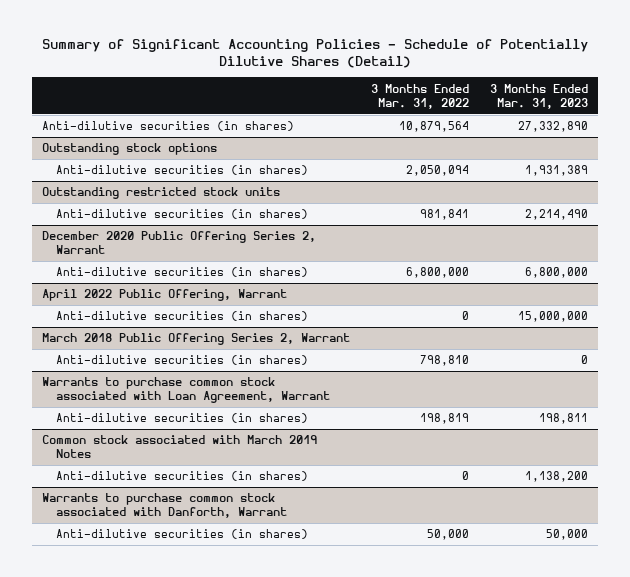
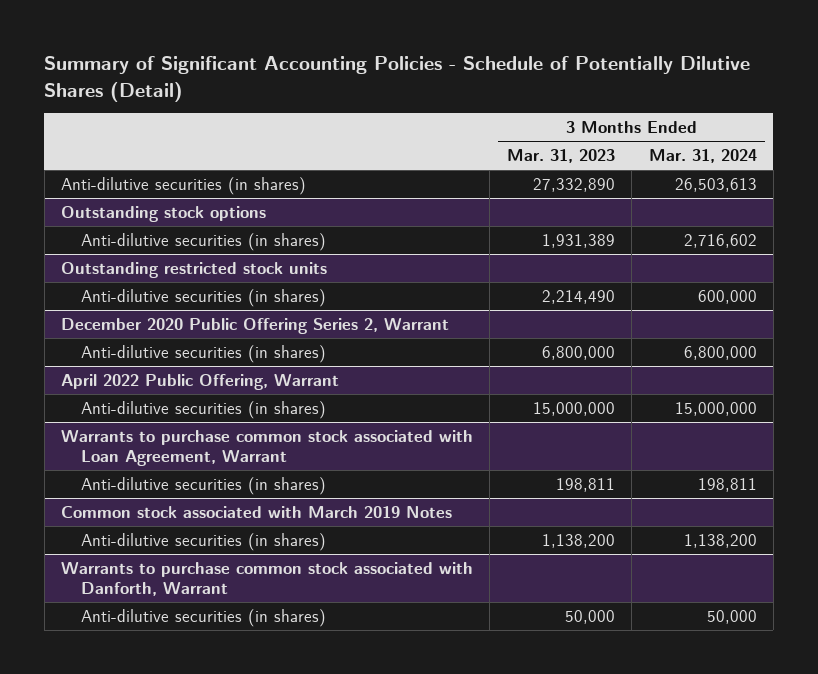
[370,83,469,109] 3 Months Ended Mar. 31, 2022 -> none
none -> [648,149,757,164] Mar. 31, 2024
[42,333,351,346] March 2018 Public Offering Series 2, Warrant -> none
[56,355,309,366] Anti-dilutive securities (in shares) -> none

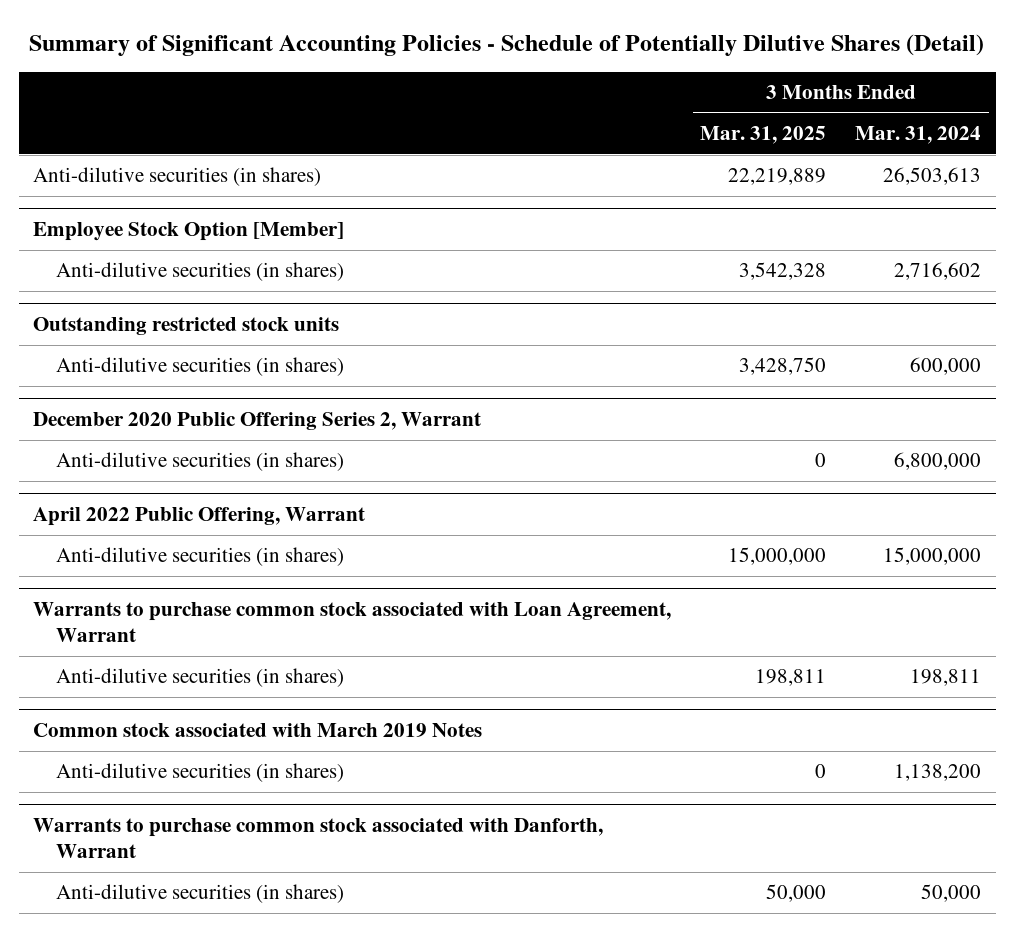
[506,149,615,164] Mar. 31, 2023 -> none
none -> [700,125,827,144] Mar. 31, 2025
[61,205,267,222] Outstanding stock options -> [33,222,345,242] Employee Stock Option [Member]

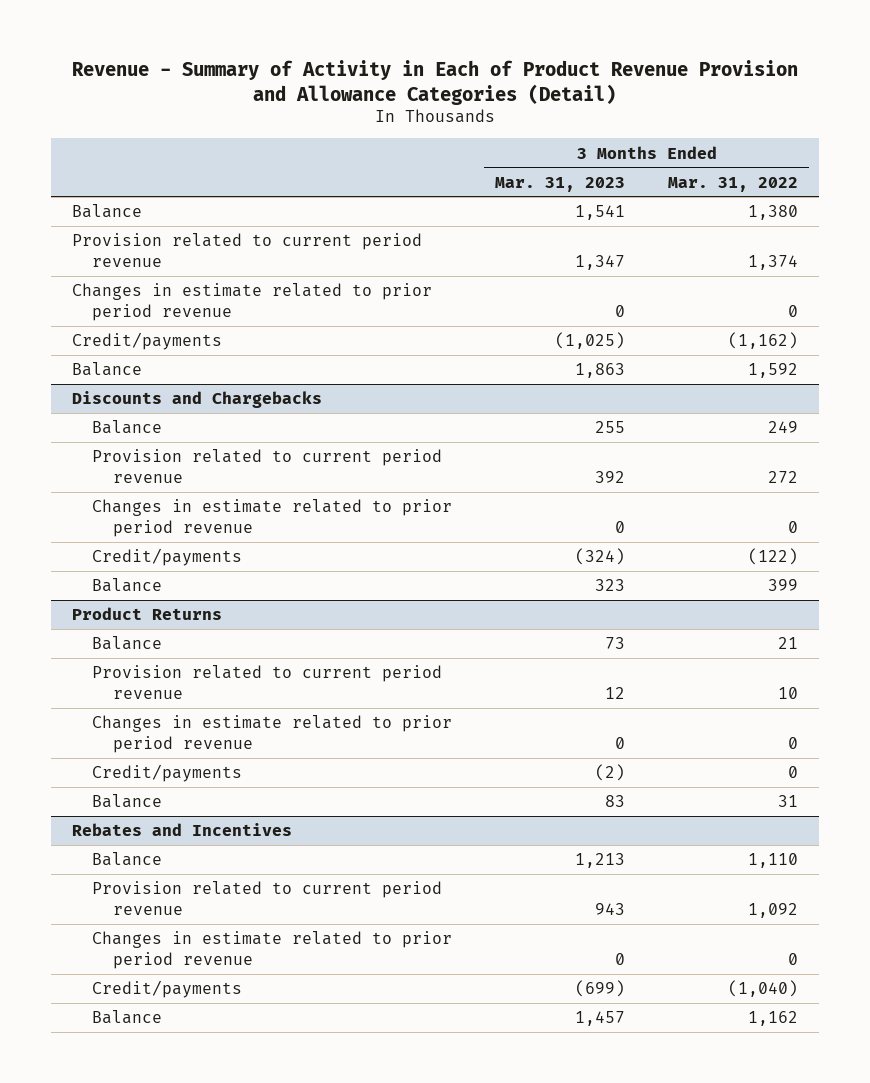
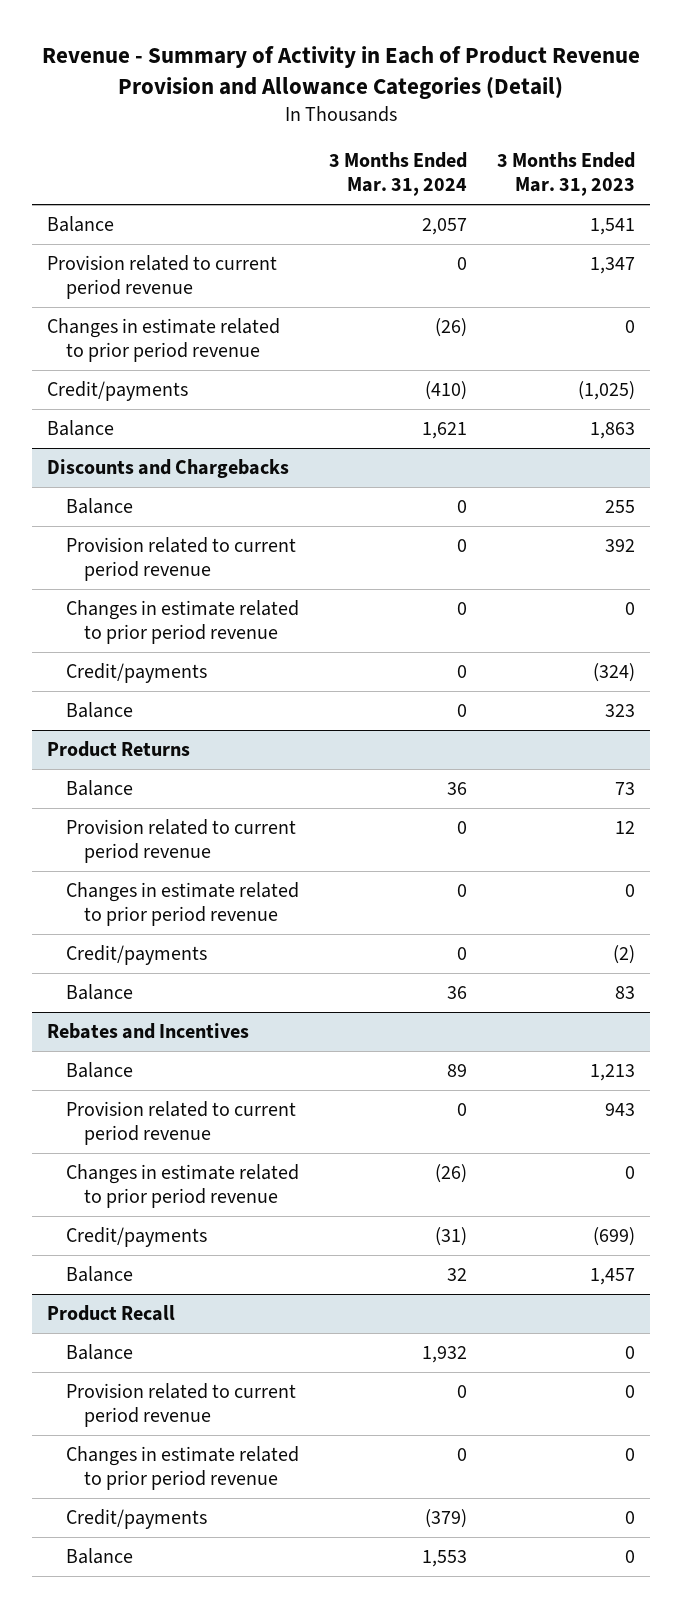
[667,176,798,192] Mar. 31, 2022 -> none
none -> [328,152,467,197] 3 Months Ended Mar. 31, 2024
none -> [47,1305,176,1322] Product Recall
none -> [65,1344,133,1361] Balance
none -> [65,1383,296,1428] Provision related to current period revenue
none -> [65,1446,299,1491] Changes in estimate related to prior period revenue
none -> [65,1509,207,1530] Credit/payments
none -> [65,1548,133,1565] Balance

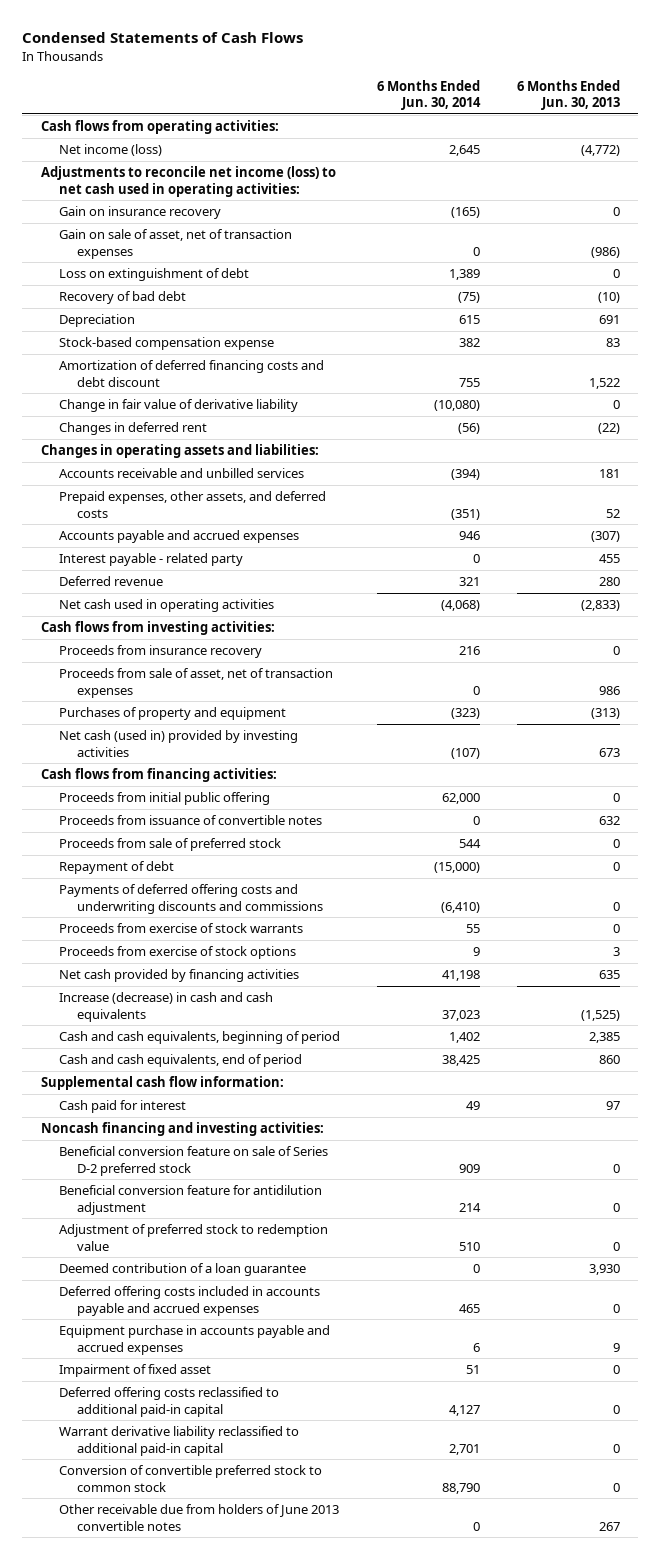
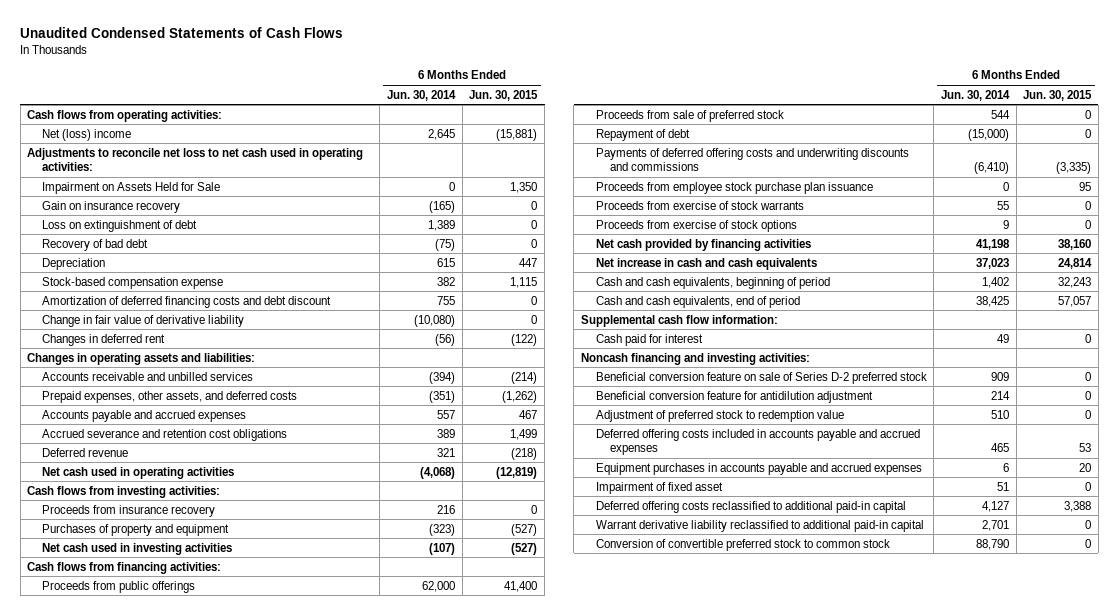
[22,31,304,43] Condensed Statements of Cash Flows -> [20,27,344,39] Unaudited Condensed Statements of Cash Flows
[516,79,620,110] 6 Months Ended Jun. 30, 2013 -> none
none -> [469,89,539,101] Jun. 30, 2015
[58,144,162,157] Net income (loss) -> [41,128,131,141] Net (loss) income
[40,166,336,197] Adjustments to reconcile net income (loss) to net cash used in operating activities: -> [27,147,364,172] Adjustments to reconcile net loss to net cash used in operating activities:
none -> [41,181,220,194] Impairment on Assets Held for Sale
[58,229,292,259] Gain on sale of asset, net of transaction expenses -> none
[58,553,243,567] Interest payable - related party -> none
[458,531,480,541] 946 -> [437,409,456,419] 557
none -> [41,428,287,441] Accrued severance and retention cost obligations
[58,668,333,698] Proceeds from sale of asset, net of transaction expenses -> none
[58,730,298,757] Net cash (used in) provided by investing activities -> [41,542,232,555] Net cash used in investing activities
[58,815,322,826] Proceeds from issuance of convertible notes -> none
[58,792,270,806] Proceeds from initial public offering -> [41,580,195,593] Proceeds from public offerings
none -> [595,181,873,194] Proceeds from employee stock purchase plan issuance
[58,992,273,1022] Increase (decrease) in cash and cash equivalents -> [595,257,817,270] Net increase in cash and cash equivalents
[58,1263,306,1277] Deemed contribution of a loan guarantee -> none
[58,1325,330,1355] Equipment purchase in accounts payable and accrued expenses -> [595,462,922,475] Equipment purchases in accounts payable and accrued expenses
[58,1504,339,1531] Other receivable due from holders of June 2013 convertible notes -> none

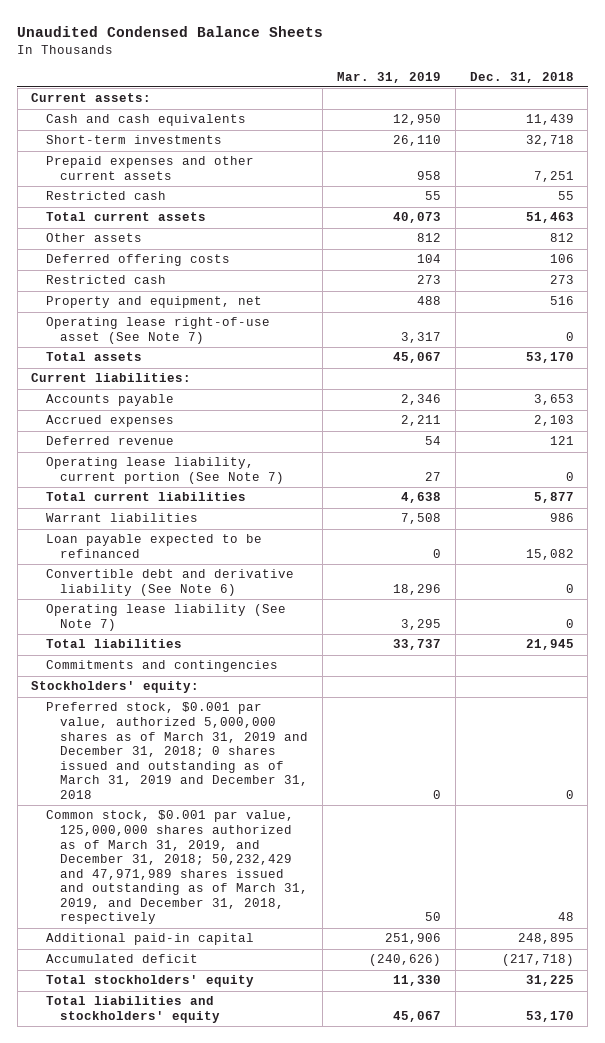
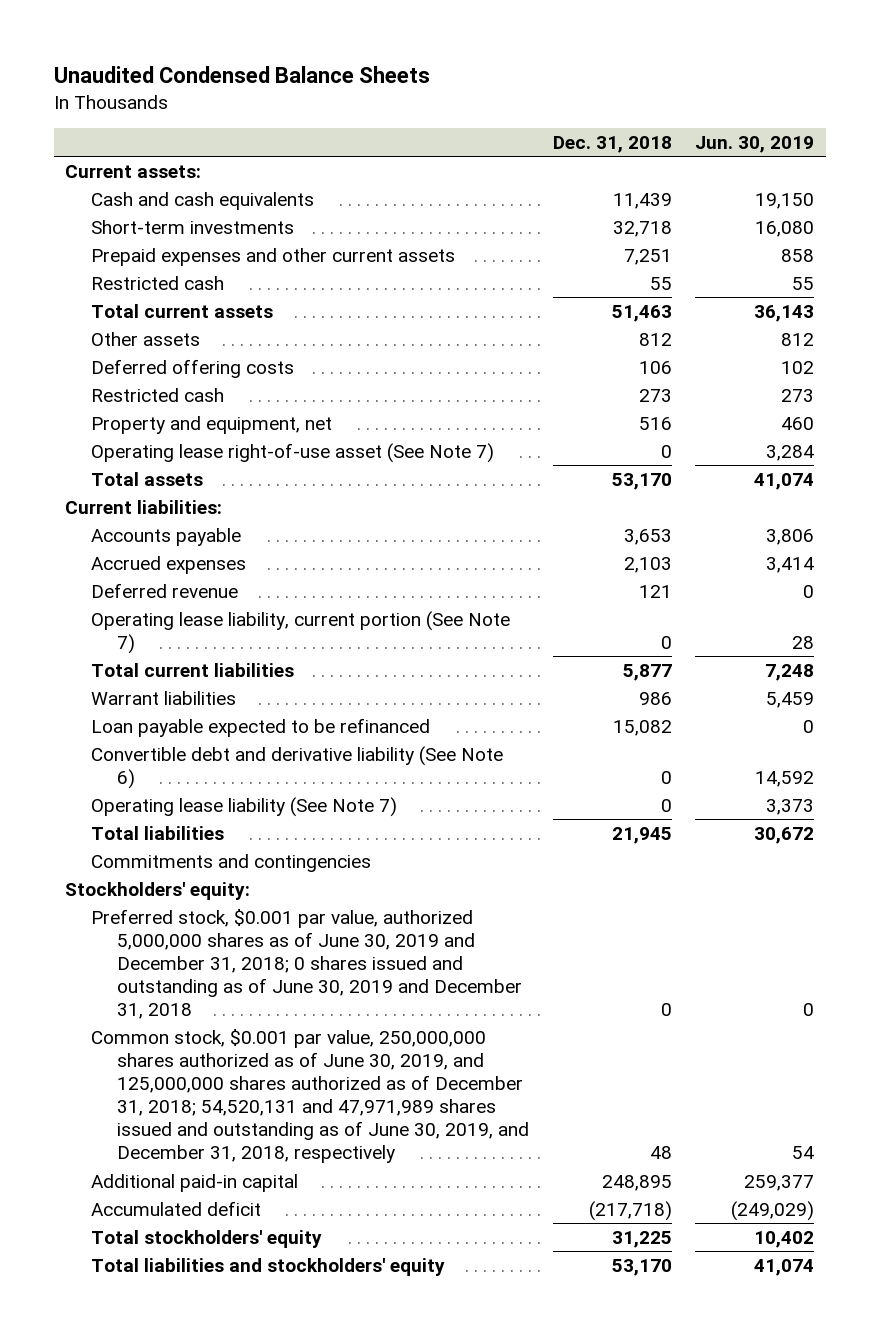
[337,71,442,83] Mar. 31, 2019 -> none
none -> [695,135,815,153] Jun. 30, 2019
[45,702,309,799] Preferred stock, $0.001 par value, authorized 5,000,000 shares as of March 31, 2019 and December 31, 2018; 0 shares issued and outstanding as of March 31, 2019 and December 31, 2018 -> [91,908,523,1020] Preferred stock, $0.001 par value, authorized 5,000,000 shares as of June 30, 2019 and December 31, 2018; 0 shares issued and outstanding as of June 30, 2019 and December 31, 2018
[45,810,309,925] Common stock, $0.001 par value, 125,000,000 shares authorized as of March 31, 2019, and December 31, 2018; 50,232,429 and 47,971,989 shares issued and outstanding as of March 31, 2019, and December 31, 2018, respectively -> [91,1028,530,1164] Common stock, $0.001 par value, 250,000,000 shares authorized as of June 30, 2019, and 125,000,000 shares authorized as of December 31, 2018; 54,520,131 and 47,971,989 shares issued and outstanding as of June 30, 2019, and December 31, 2018, respectively

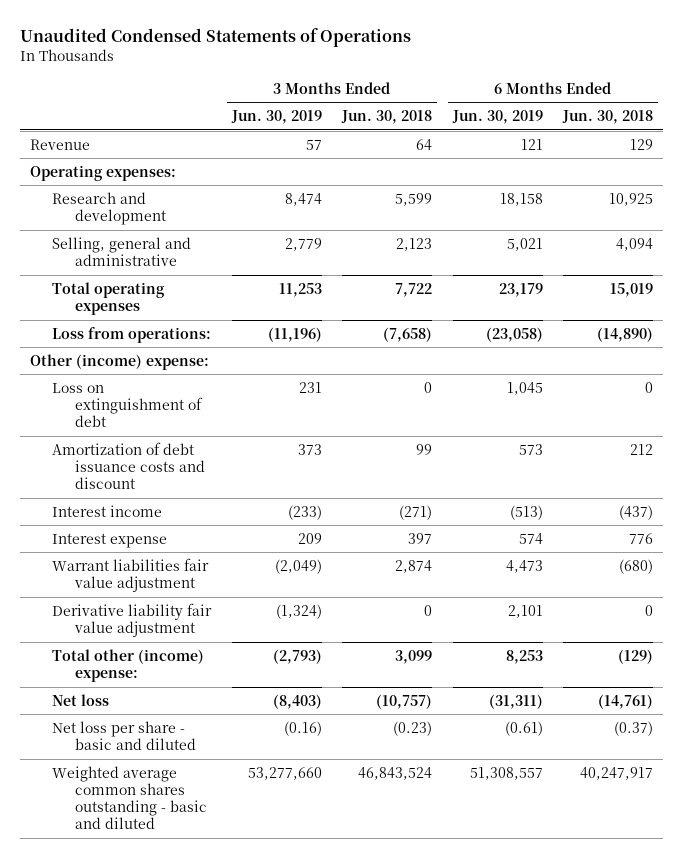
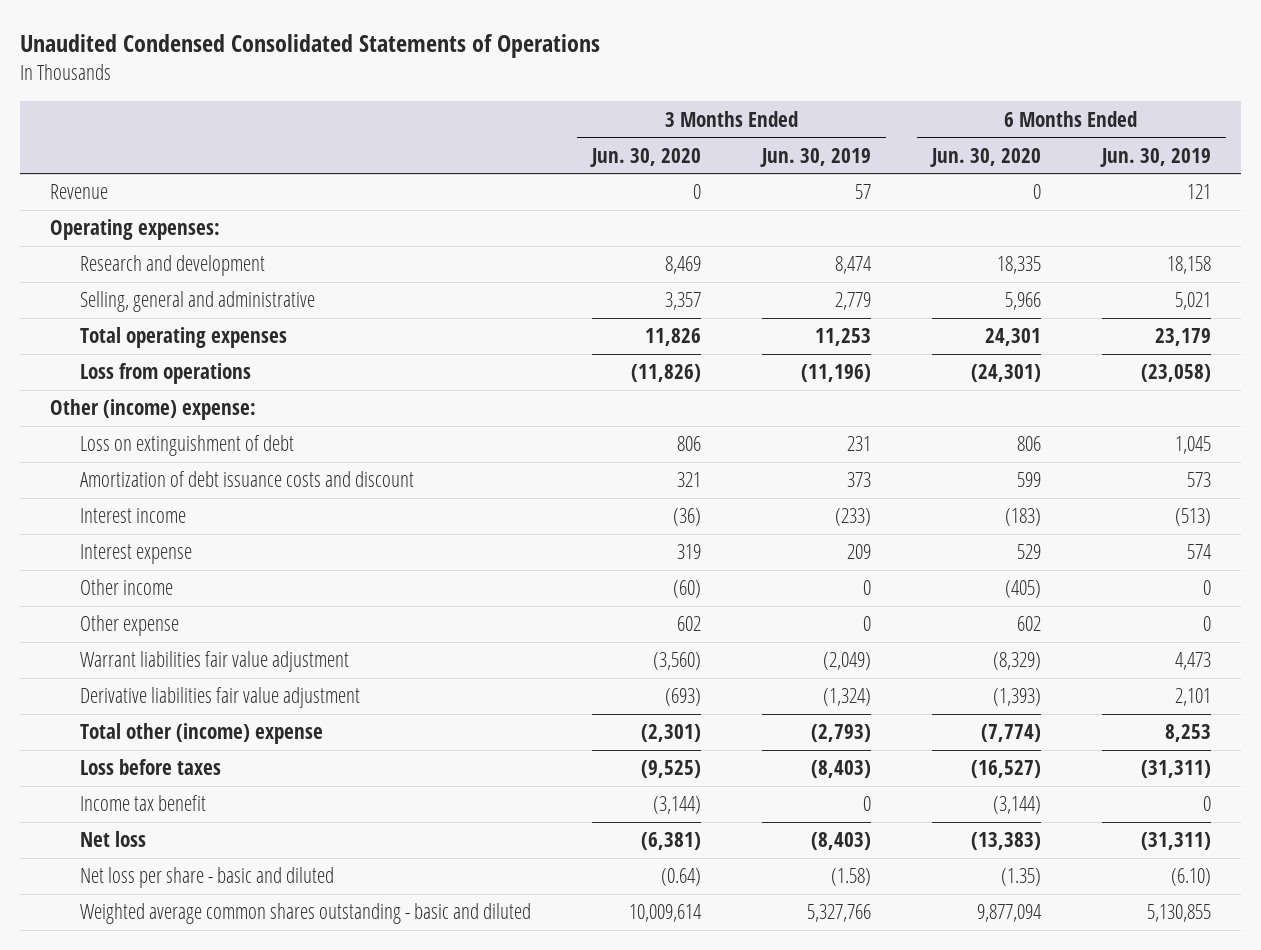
[19,27,411,47] Unaudited Condensed Statements of Operations -> [19,34,600,59] Unaudited Condensed Consolidated Statements of Operations
[341,110,433,125] Jun. 30, 2018 -> none
[562,110,654,125] Jun. 30, 2018 -> none
none -> [590,147,702,167] Jun. 30, 2020
none -> [929,147,1041,167] Jun. 30, 2020
[52,326,212,343] Loss from operations: -> [80,363,252,385] Loss from operations
none -> [80,579,174,596] Other income
none -> [80,615,180,637] Other expense
[52,602,213,637] Derivative liability fair value adjustment -> [80,687,361,709] Derivative liabilities fair value adjustment
[52,648,205,682] Total other (income) expense: -> [80,723,324,745] Total other (income) expense
none -> [80,759,222,776] Loss before taxes
none -> [80,795,207,812] Income tax benefit
[283,720,322,736] (0.16) -> [830,868,871,887] (1.58)
[504,720,543,736] (0.61) -> [1170,868,1211,887] (6.10)
[247,766,322,780] 53,277,660 -> [806,904,871,923] 5,327,766
[469,766,543,780] 51,308,557 -> [1146,904,1211,923] 5,130,855

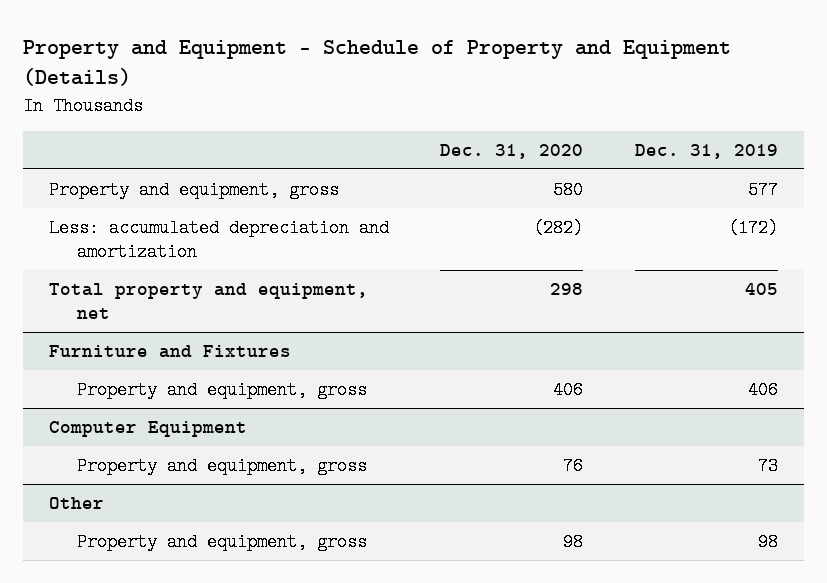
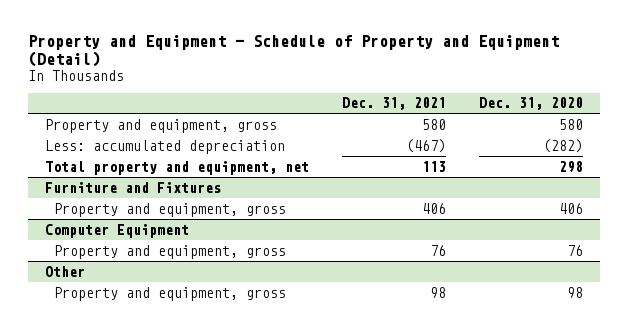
[23,39,732,87] Property and Equipment - Schedule of Property and Equipment (Details) -> [28,34,560,67] Property and Equipment - Schedule of Property and Equipment (Detail)
[634,143,778,159] Dec. 31, 2019 -> none
none -> [342,97,447,111] Dec. 31, 2021
[48,218,389,261] Less: accumulated depreciation and amortization -> [44,139,285,154] Less: accumulated depreciation

